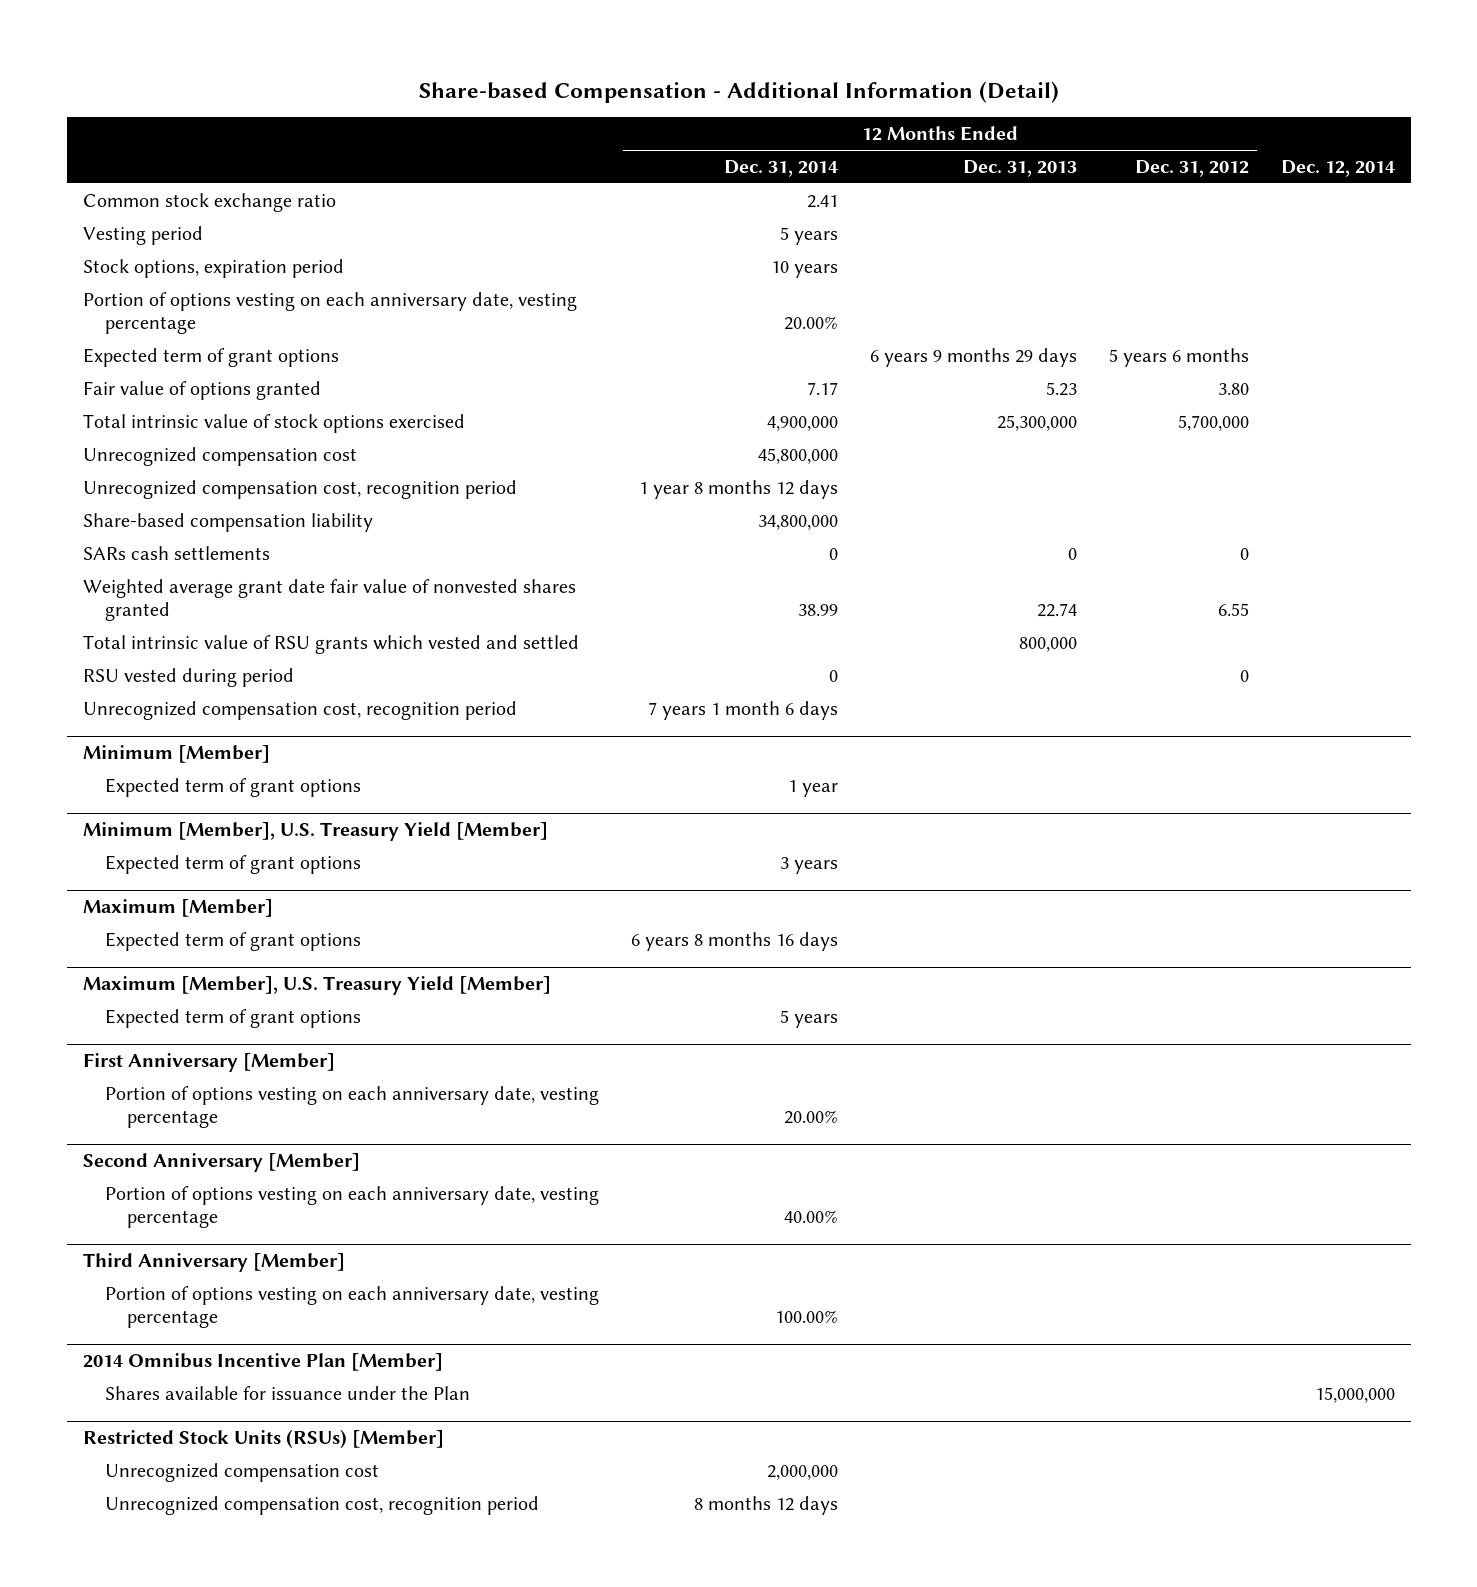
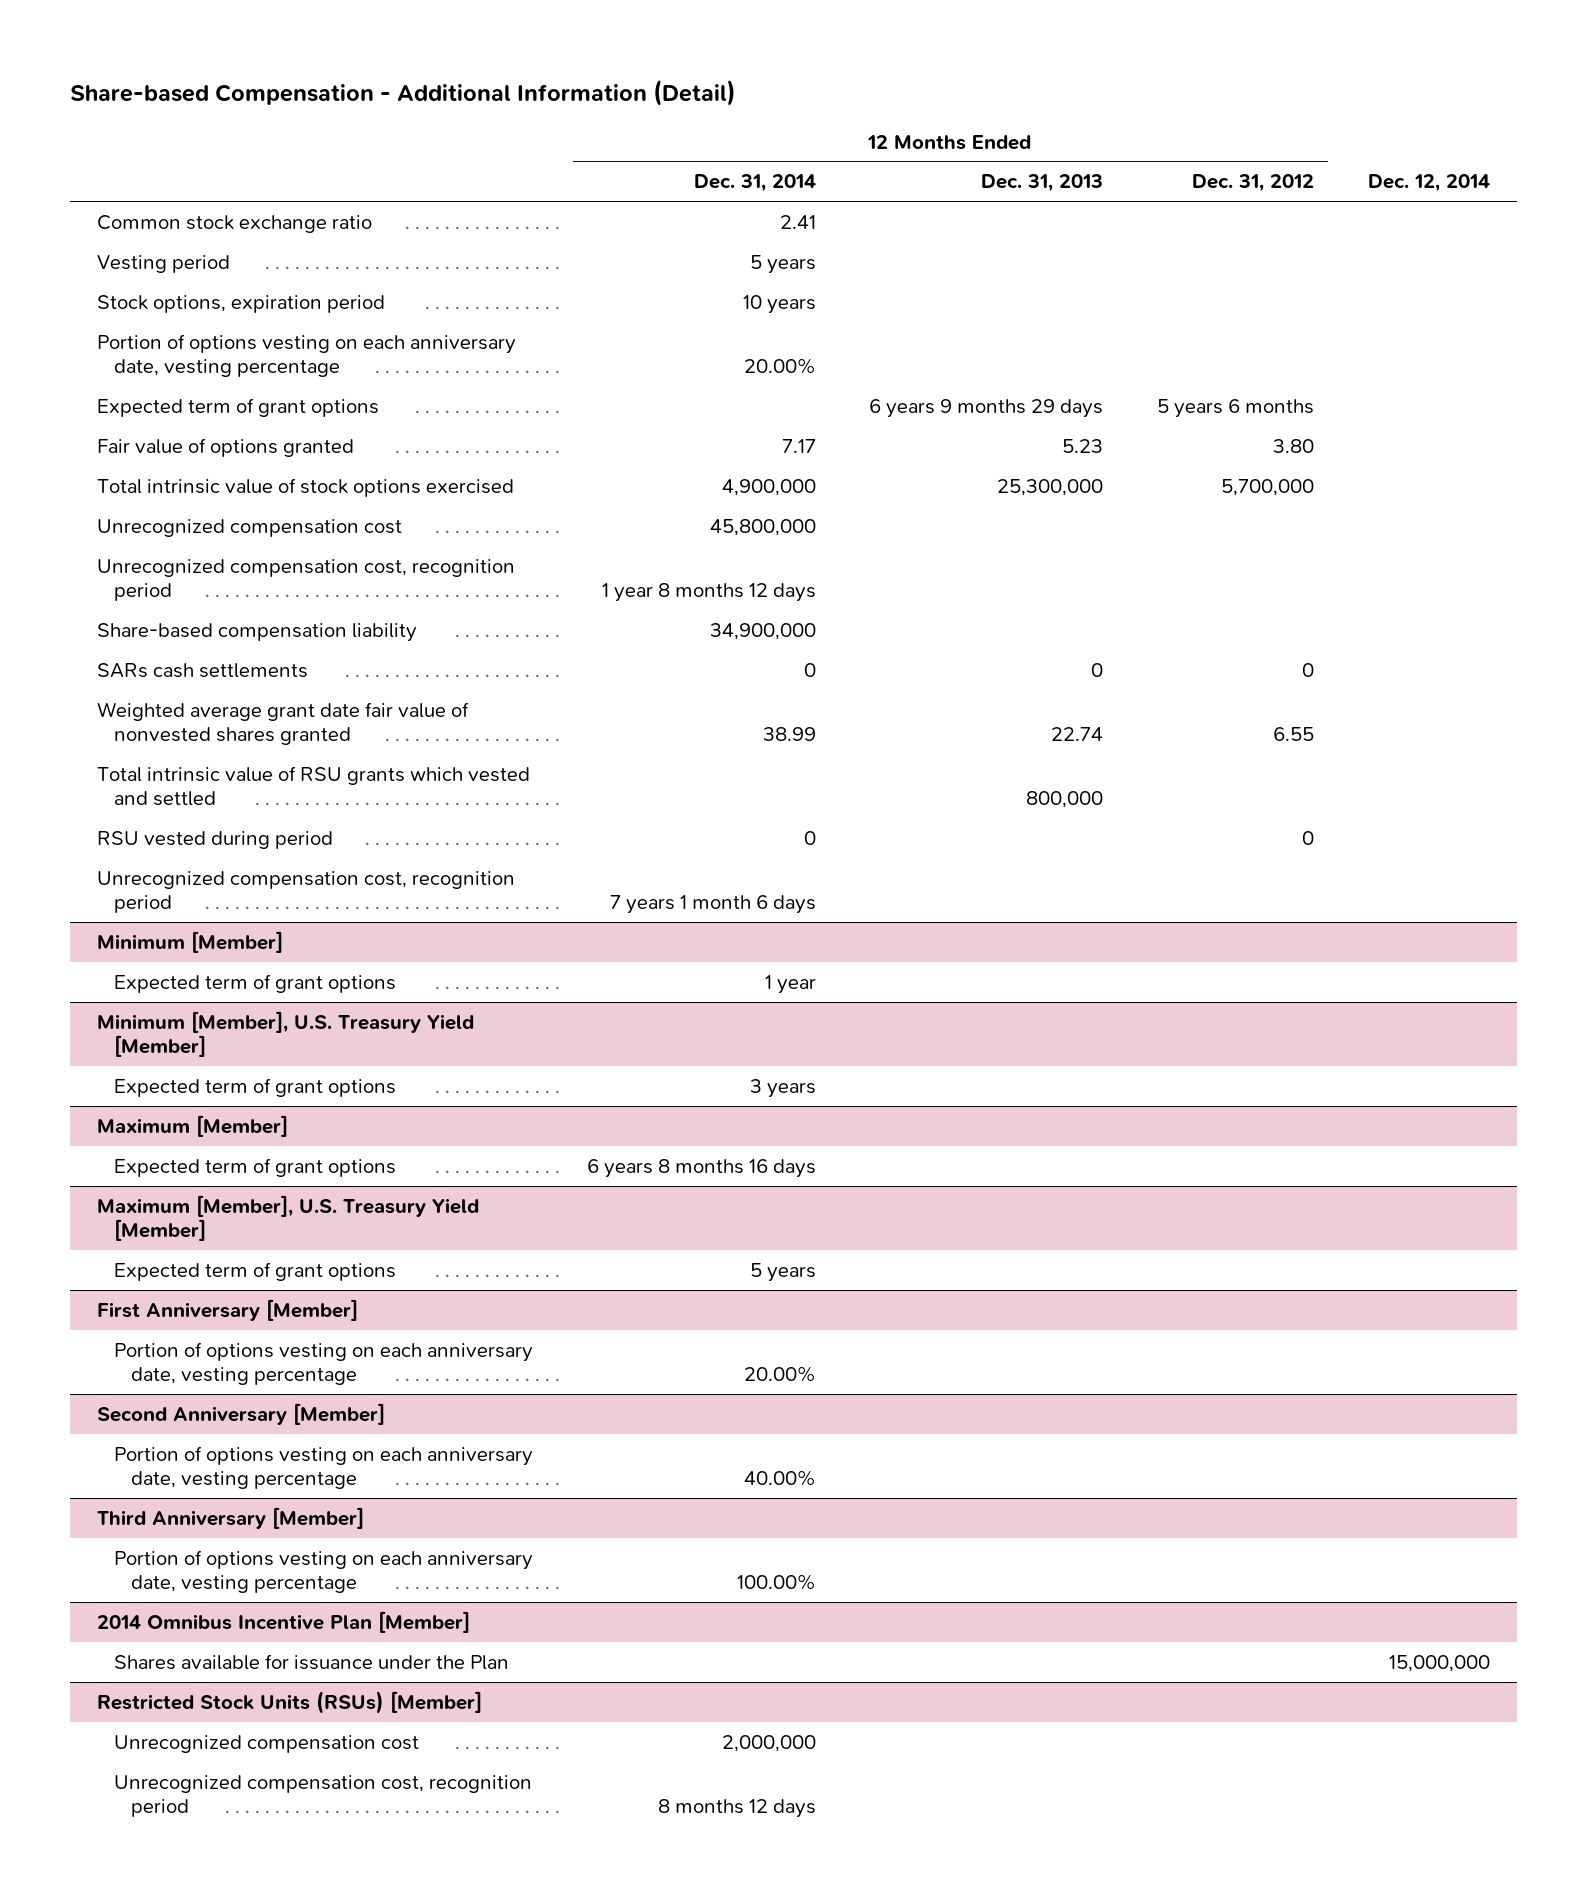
[757,514,838,530] 34,800,000 -> [709,622,816,640] 34,900,000

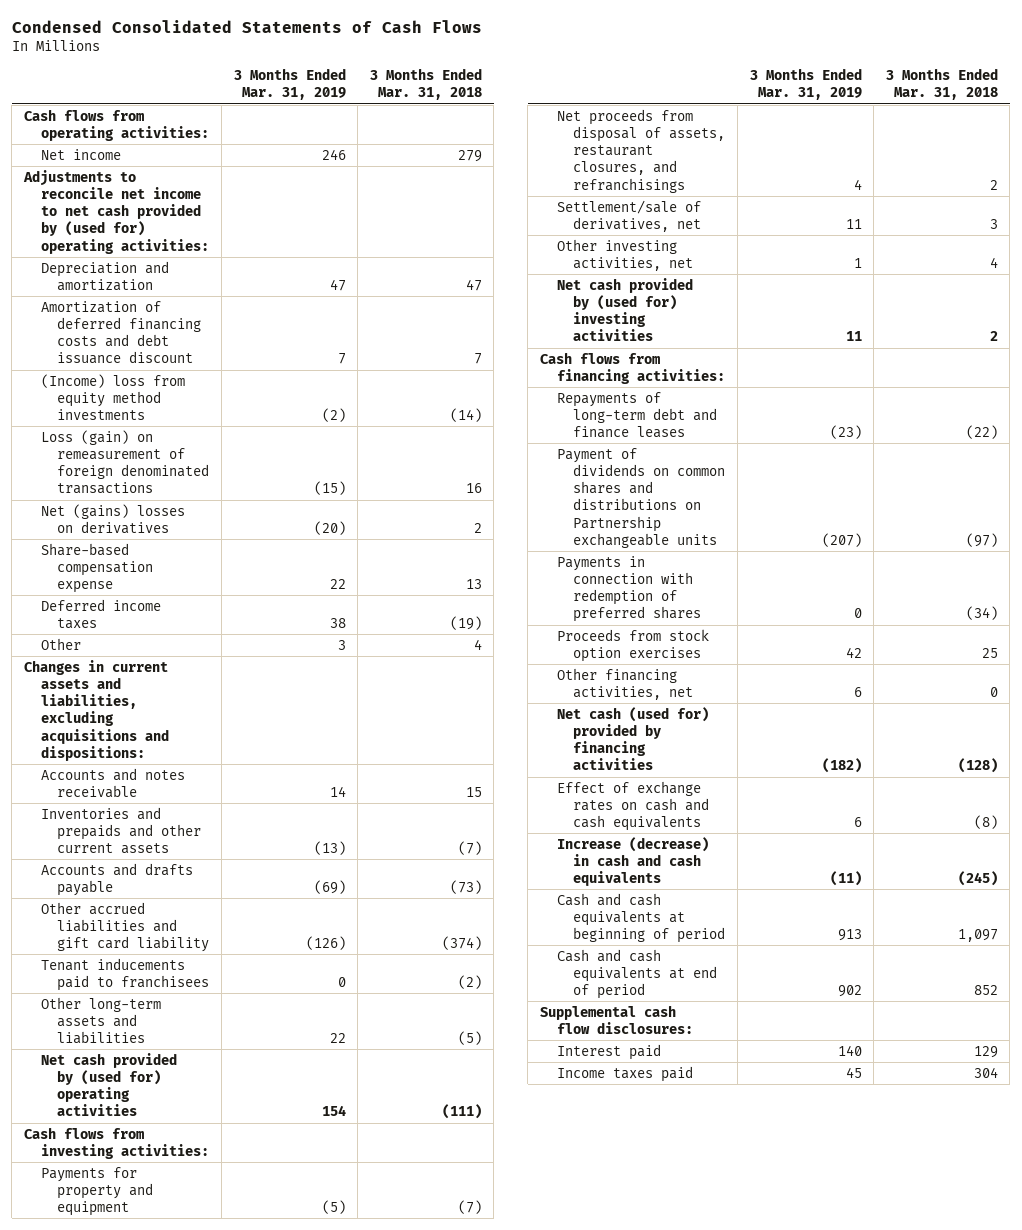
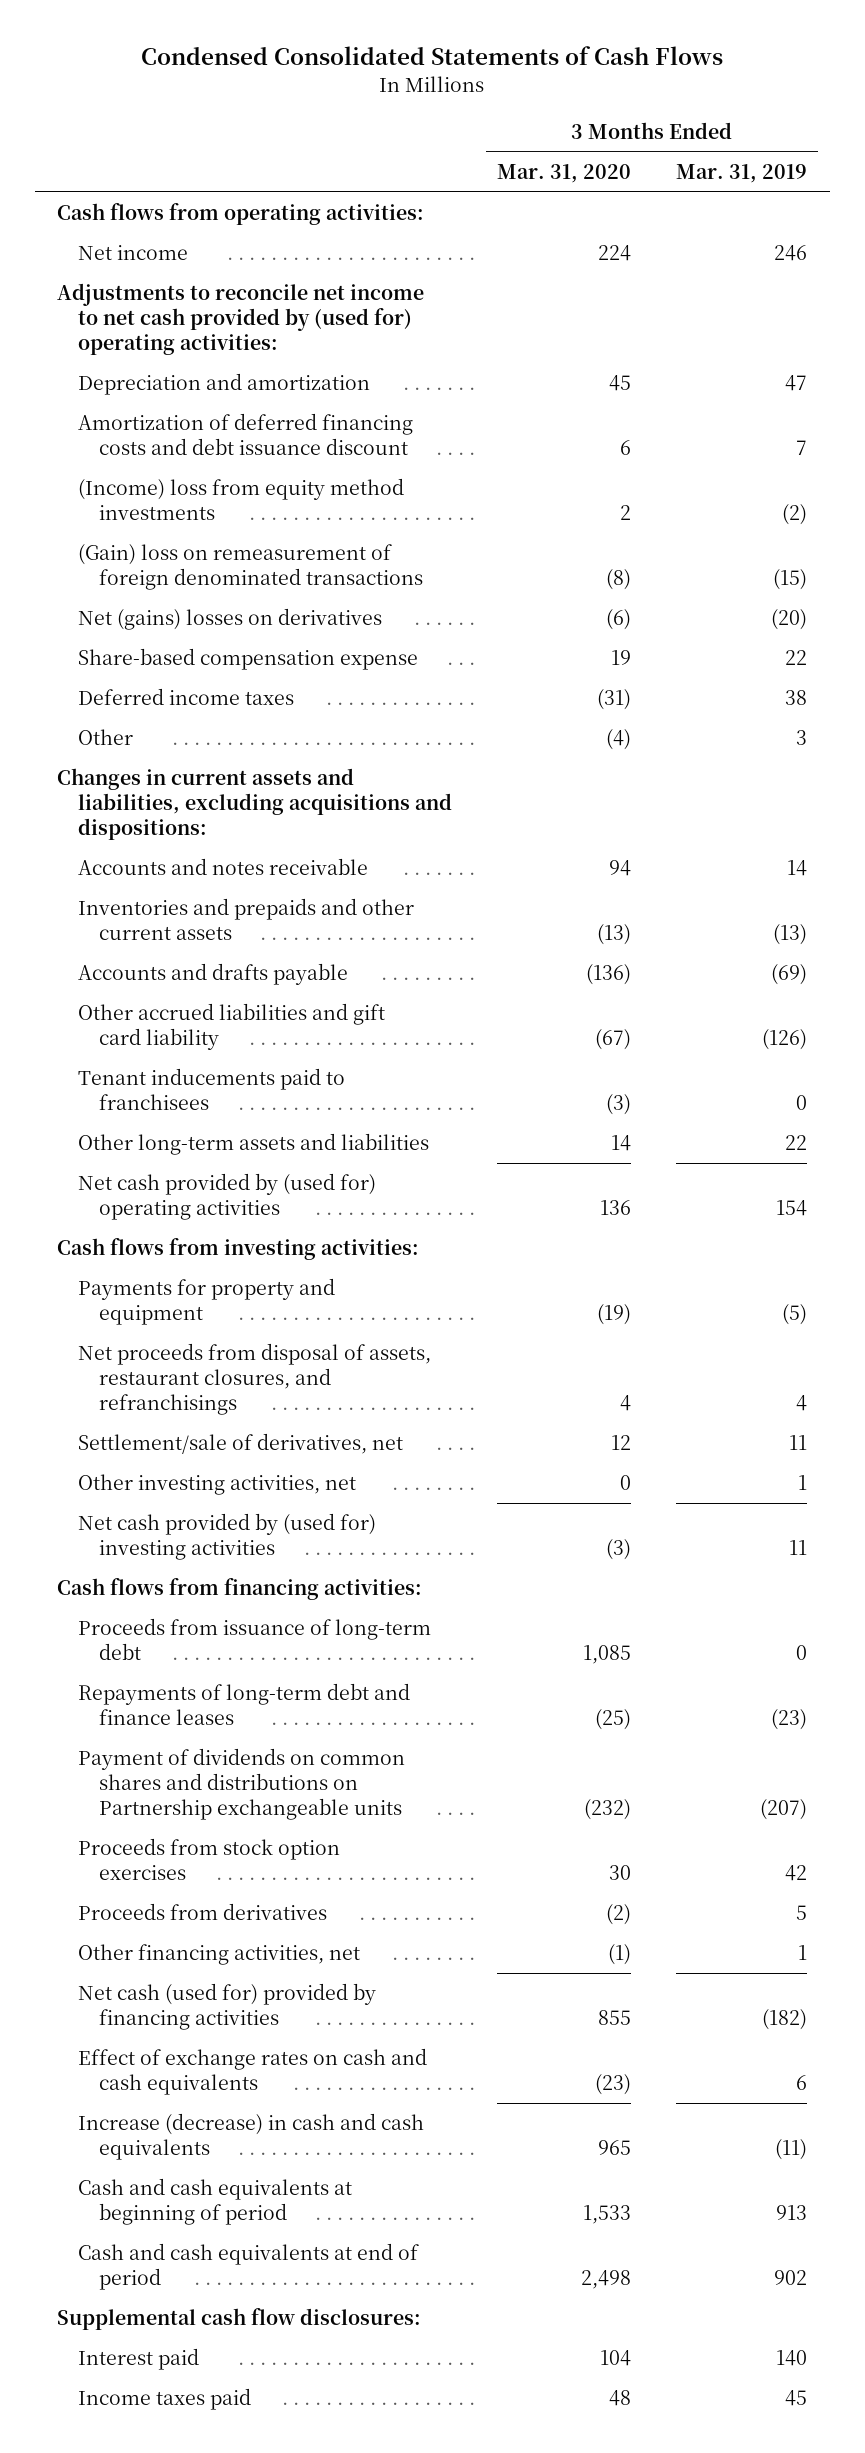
[369,68,482,101] 3 Months Ended Mar. 31, 2018 -> none
none -> [497,163,632,183] Mar. 31, 2020
[40,429,210,495] Loss (gain) on remeasurement of foreign denominated transactions -> [78,544,423,590] (Gain) loss on remeasurement of foreign denominated transactions
none -> [78,1618,432,1660] Proceeds from issuance of long-term debt
[556,555,702,623] Payments in connection with redemption of preferred shares -> none
none -> [78,1903,328,1921] Proceeds from derivatives
[853,686,862,697] 6 -> [798,1945,808,1961] 1

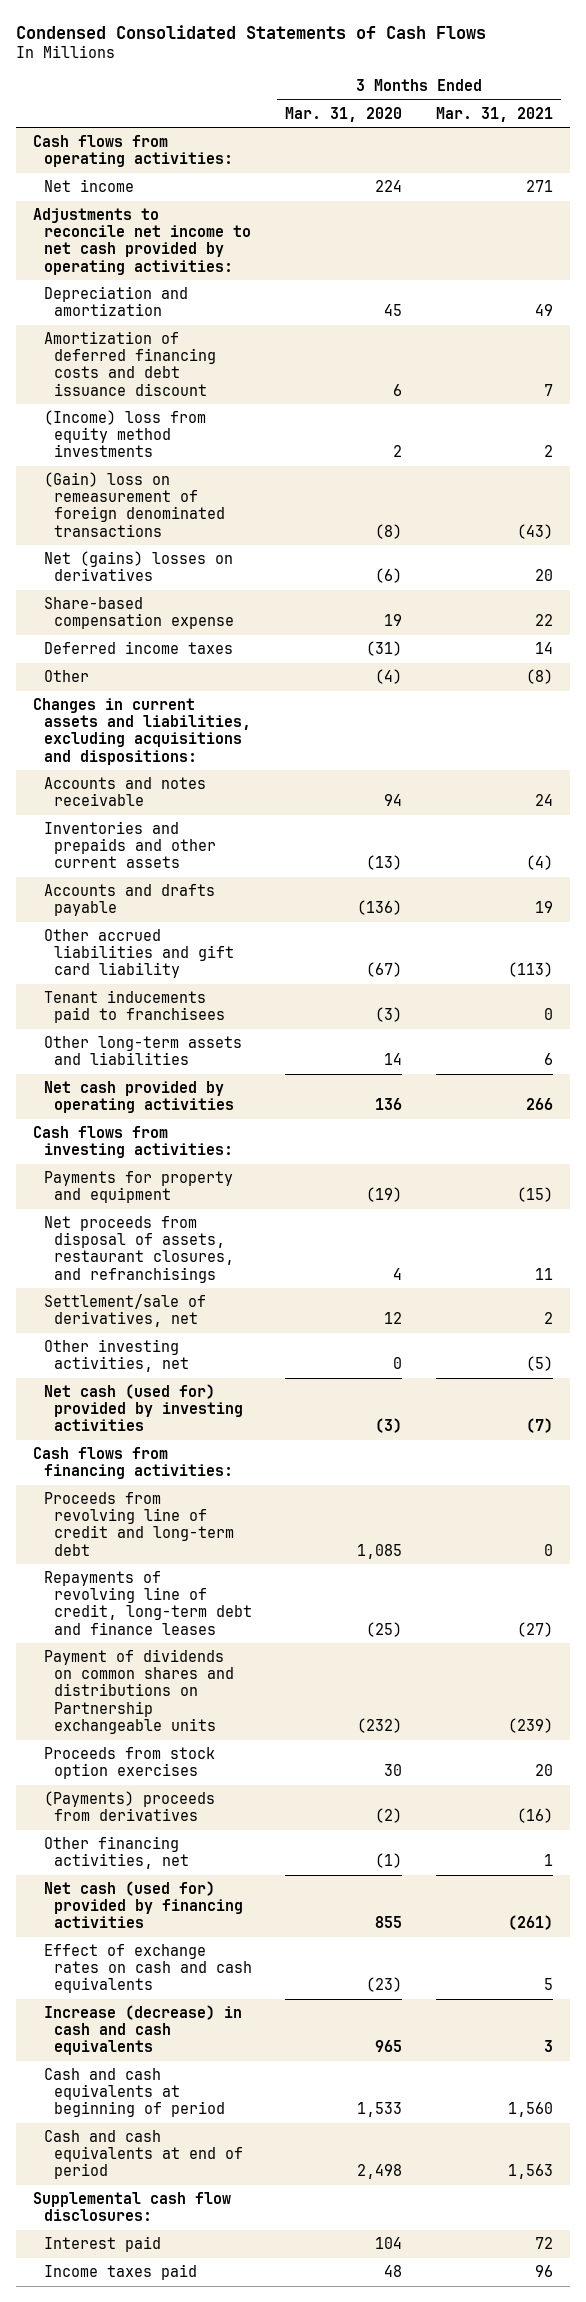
[676,163,808,183] Mar. 31, 2019 -> none
none -> [435,106,553,122] Mar. 31, 2021
[57,283,425,355] Adjustments to reconcile net income to net cash provided by (used for) operating activities: -> [33,207,251,275] Adjustments to reconcile net income to net cash provided by operating activities:
[78,1173,377,1220] Net cash provided by (used for) operating activities -> [43,1080,234,1114] Net cash provided by operating activities
[78,1513,377,1560] Net cash provided by (used for) investing activities -> [43,1383,243,1432] Net cash (used for) provided by investing activities
[78,1618,432,1660] Proceeds from issuance of long-term debt -> [43,1491,234,1556] Proceeds from revolving line of credit and long-term debt
[78,1683,411,1725] Repayments of long-term debt and finance leases -> [43,1570,252,1635] Repayments of revolving line of credit, long-term debt and finance leases
[78,1903,328,1921] Proceeds from derivatives -> [43,1790,215,1822] (Payments) proceeds from derivatives

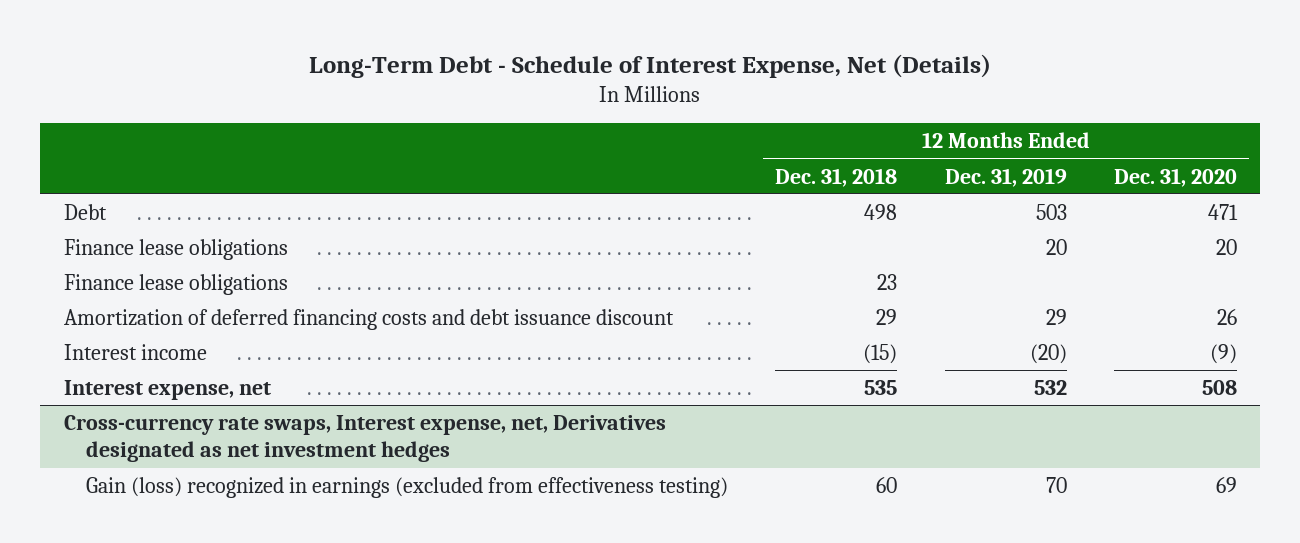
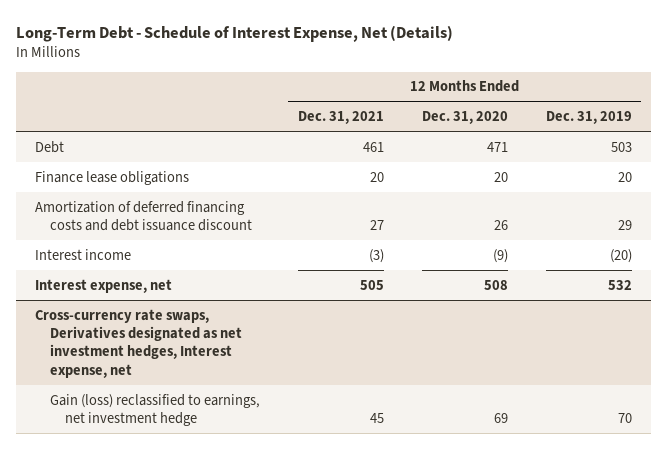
[775,167,898,187] Dec. 31, 2018 -> none
none -> [297,110,384,124] Dec. 31, 2021
[63,273,288,295] Finance lease obligations -> none
[63,414,666,463] Cross-currency rate swaps, Interest expense, net, Derivatives designated as net investment hedges -> [34,308,243,378] Cross-currency rate swaps, Derivatives designated as net investment hedges, Interest expense, net
[86,476,729,498] Gain (loss) recognized in earnings (excluded from effectiveness testing) -> [50,393,261,426] Gain (loss) reclassified to earnings, net investment hedge

